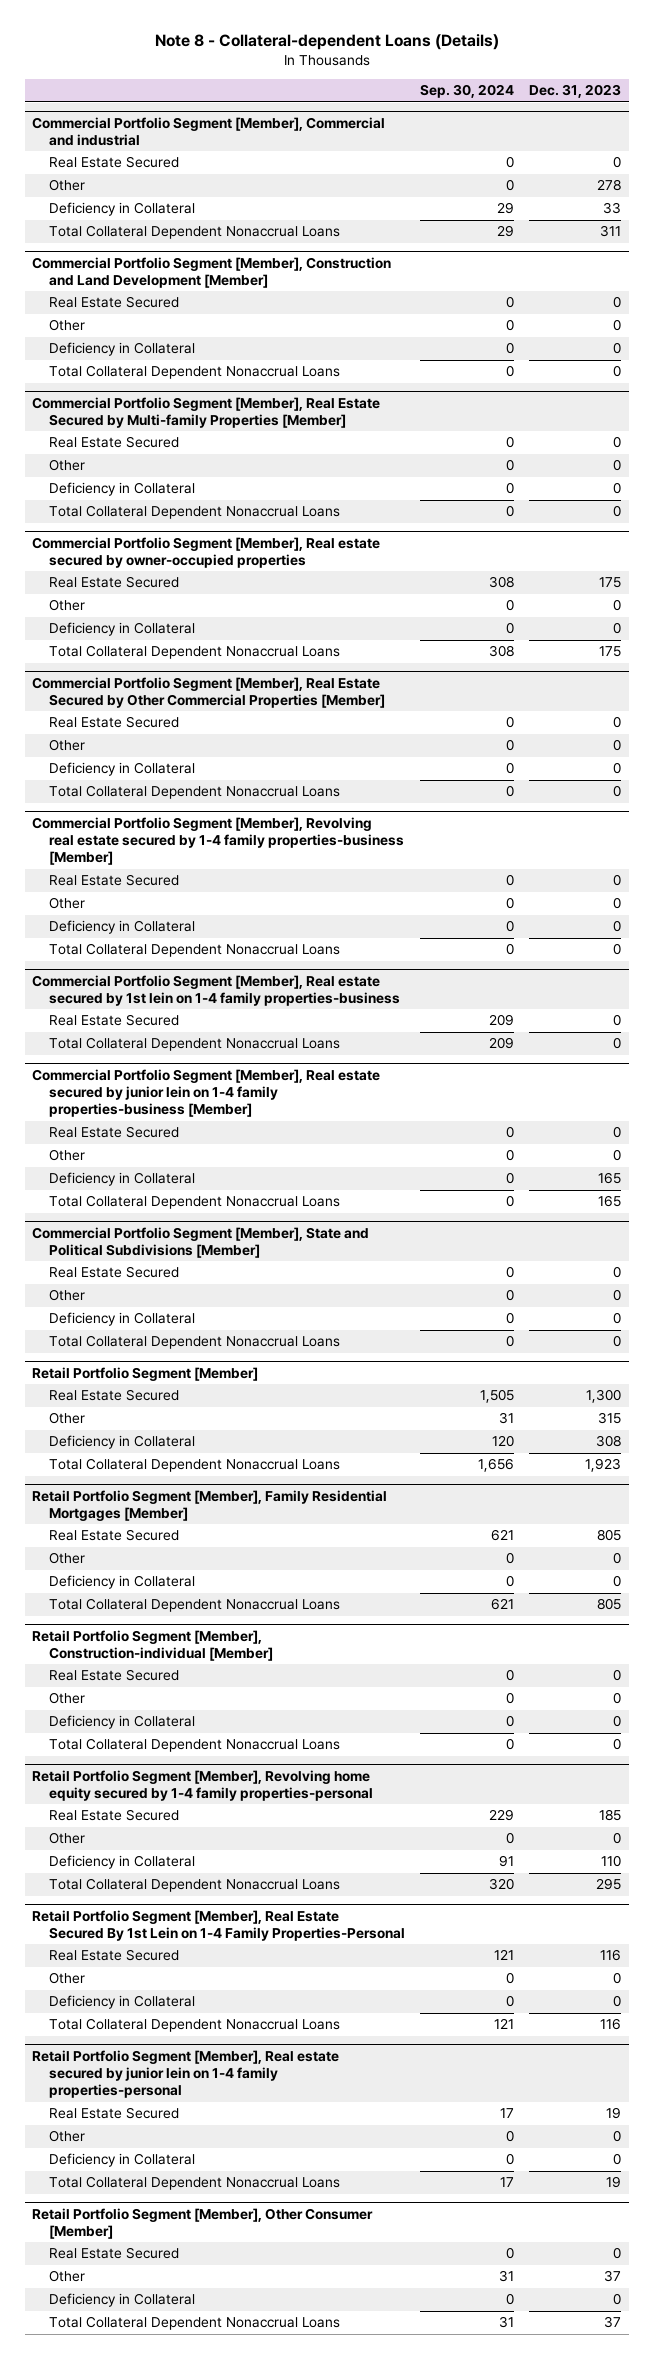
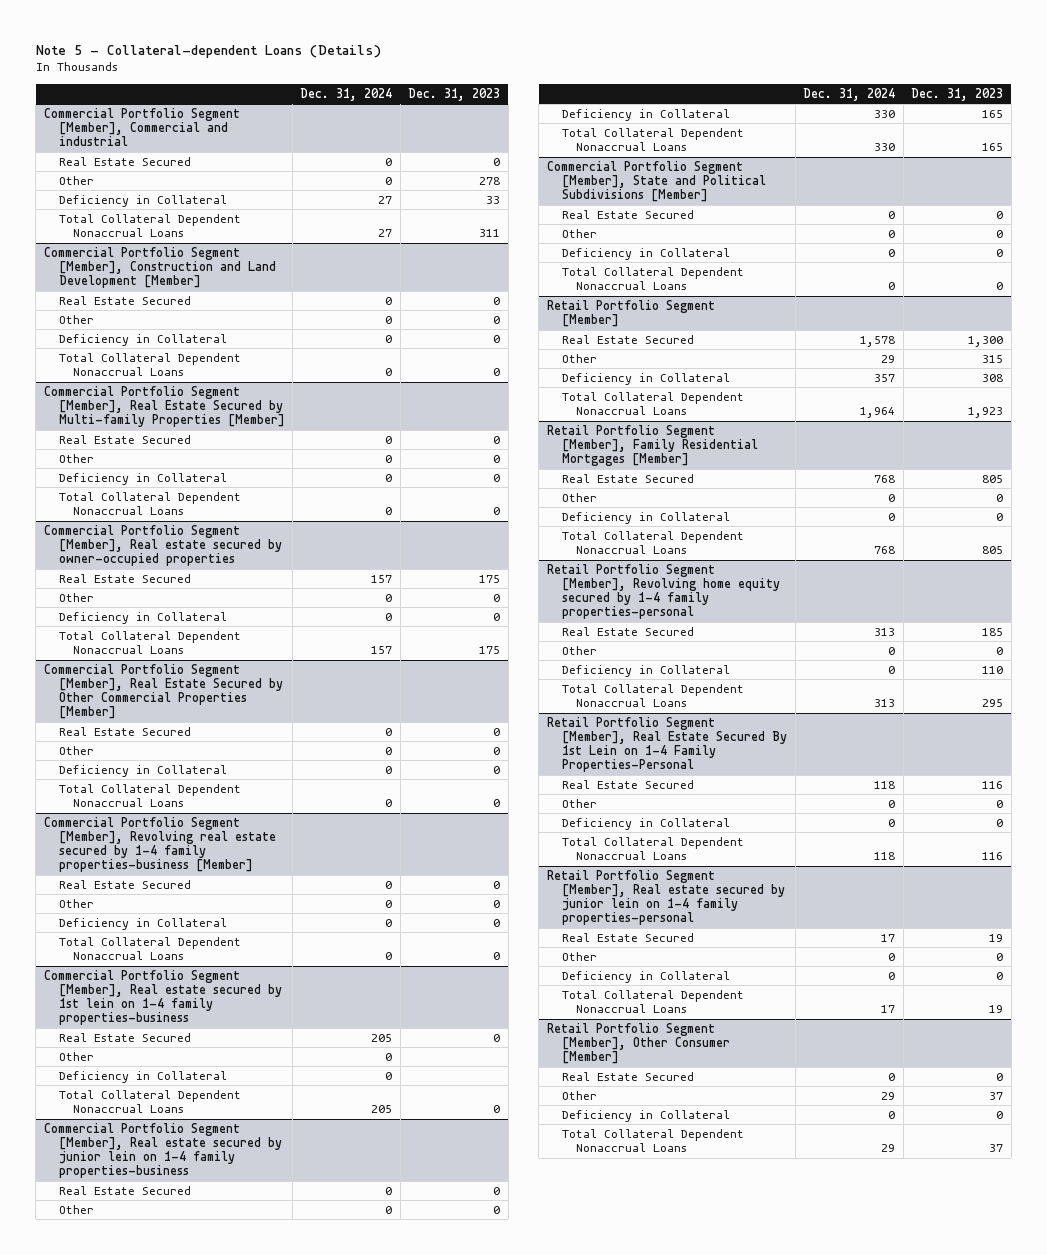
[154,34,499,51] Note 8 - Collateral-dependent Loans (Details) -> [35,44,381,58] Note 5 - Collateral-dependent Loans (Details)
[420,84,515,99] Sep. 30, 2024 -> none
none -> [300,87,393,101] Dec. 31, 2024
none -> [58,1051,94,1061] Other
none -> [58,1070,227,1083] Deficiency in Collateral
[32,1068,381,1118] Commercial Portfolio Segment [Member], Real estate secured by junior lein on 1-4 family properties-business [Member] -> [43,1122,282,1179] Commercial Portfolio Segment [Member], Real estate secured by junior lein on 1-4 family properties-business
[32,1629,274,1662] Retail Portfolio Segment [Member], Construction-individual [Member] -> none
[49,1669,180,1682] Real Estate Secured -> none
[49,1692,86,1705] Other -> none
[49,1715,196,1730] Deficiency in Collateral -> none
[49,1738,341,1753] Total Collateral Dependent Nonaccrual Loans -> none

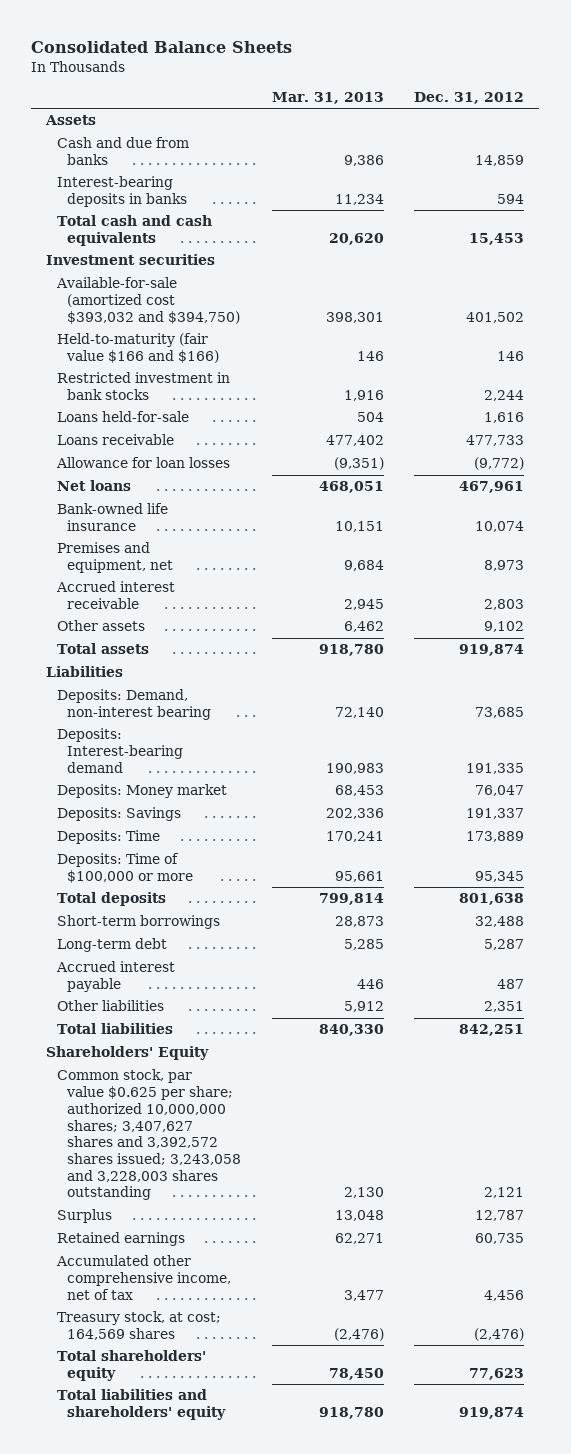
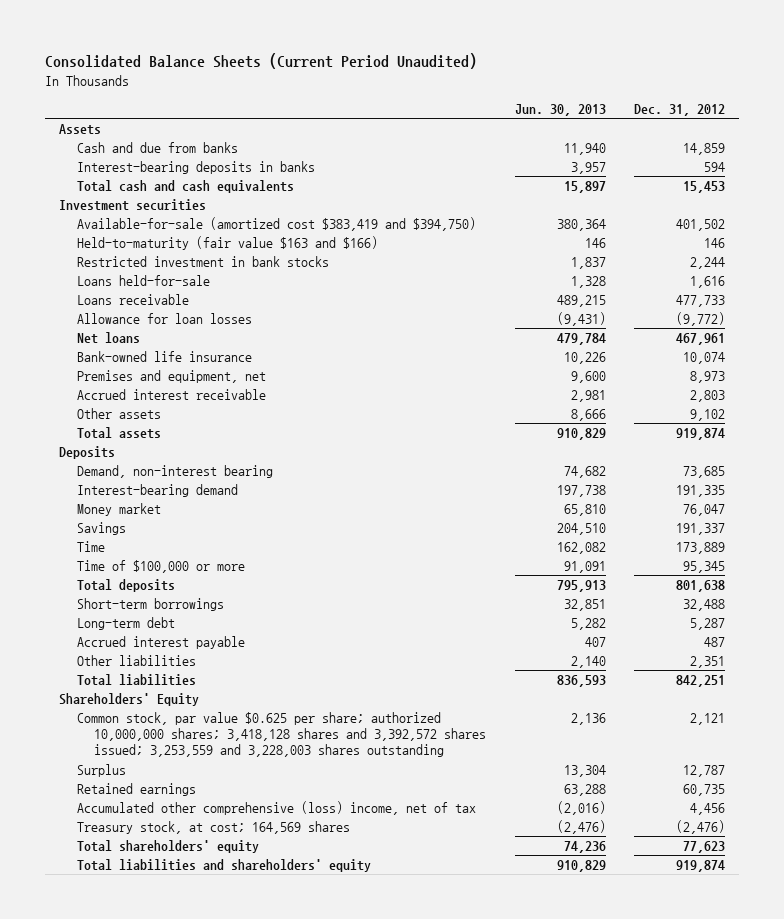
[31,40,293,53] Consolidated Balance Sheets -> [44,53,477,70] Consolidated Balance Sheets (Current Period Unaudited)
[271,92,384,105] Mar. 31, 2013 -> none
none -> [514,103,606,116] Jun. 30, 2013
[55,277,241,324] Available-for-sale (amortized cost $393,032 and $394,750) -> [76,217,476,232] Available-for-sale (amortized cost $383,419 and $394,750)
[56,333,220,364] Held-to-maturity (fair value $166 and $166) -> [76,236,378,251] Held-to-maturity (fair value $163 and $166)
[46,666,124,678] Liabilities -> none
none -> [58,446,115,460] Deposits
[56,689,212,721] Deposits: Demand, non-interest bearing -> [76,465,273,479] Demand, non-interest bearing
[56,728,184,773] Deposits: Interest-bearing demand -> [76,484,238,498] Interest-bearing demand
[56,784,227,799] Deposits: Money market -> [76,503,161,517] Money market
[56,807,181,822] Deposits: Savings -> [76,522,126,536] Savings
[56,830,160,845] Deposits: Time -> [76,541,105,553] Time
[56,853,194,884] Deposits: Time of $100,000 or more -> [76,560,245,574] Time of $100,000 or more
[56,1069,242,1201] Common stock, par value $0.625 per share; authorized 10,000,000 shares; 3,407,627 shares and 3,392,572 shares issued; 3,243,058 and 3,228,003 shares outstanding -> [76,712,487,758] Common stock, par value $0.625 per share; authorized 10,000,000 shares; 3,418,128 shares and 3,392,572 shares issued; 3,253,559 and 3,228,003 shares outstanding
[55,1255,232,1300] Accumulated other comprehensive income, net of tax -> [76,801,476,816] Accumulated other comprehensive (loss) income, net of tax

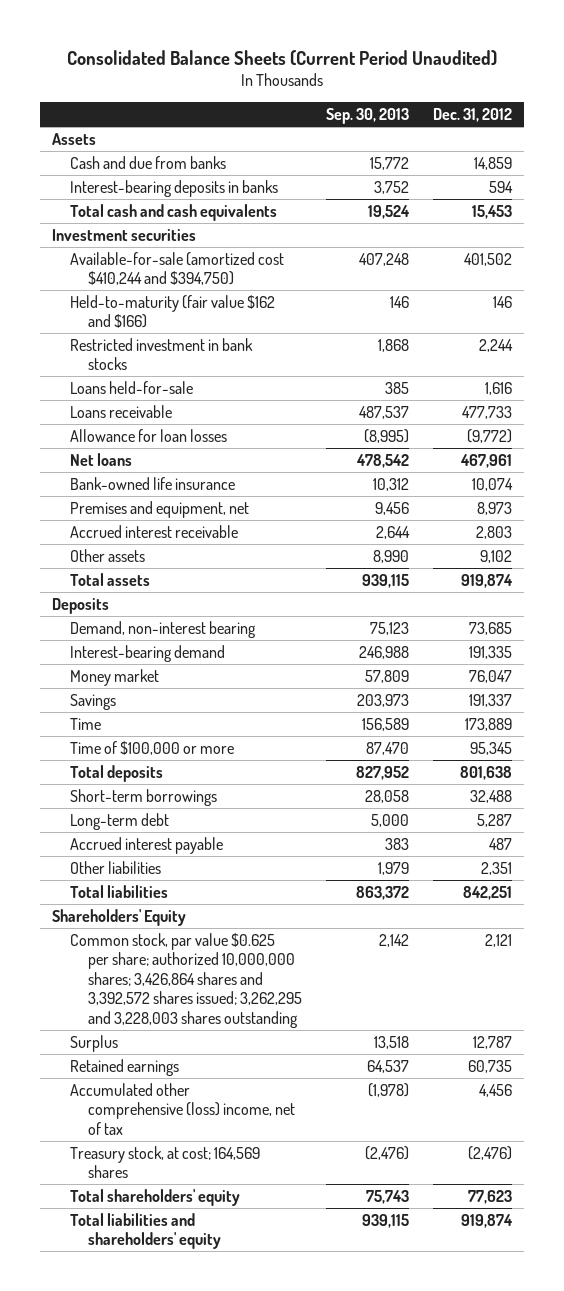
[514,103,606,116] Jun. 30, 2013 -> none
none -> [325,107,409,124] Sep. 30, 2013
[76,217,476,232] Available-for-sale (amortized cost $383,419 and $394,750) -> [69,251,284,286] Available-for-sale (amortized cost $410,244 and $394,750)
[76,236,378,251] Held-to-maturity (fair value $163 and $166) -> [69,294,275,329] Held-to-maturity (fair value $162 and $166)
[76,712,487,758] Common stock, par value $0.625 per share; authorized 10,000,000 shares; 3,418,128 shares and 3,392,572 shares issued; 3,253,559 and 3,228,003 shares outstanding -> [69,932,302,1028] Common stock, par value $0.625 per share; authorized 10,000,000 shares; 3,426,864 shares and 3,392,572 shares issued; 3,262,295 and 3,228,003 shares outstanding

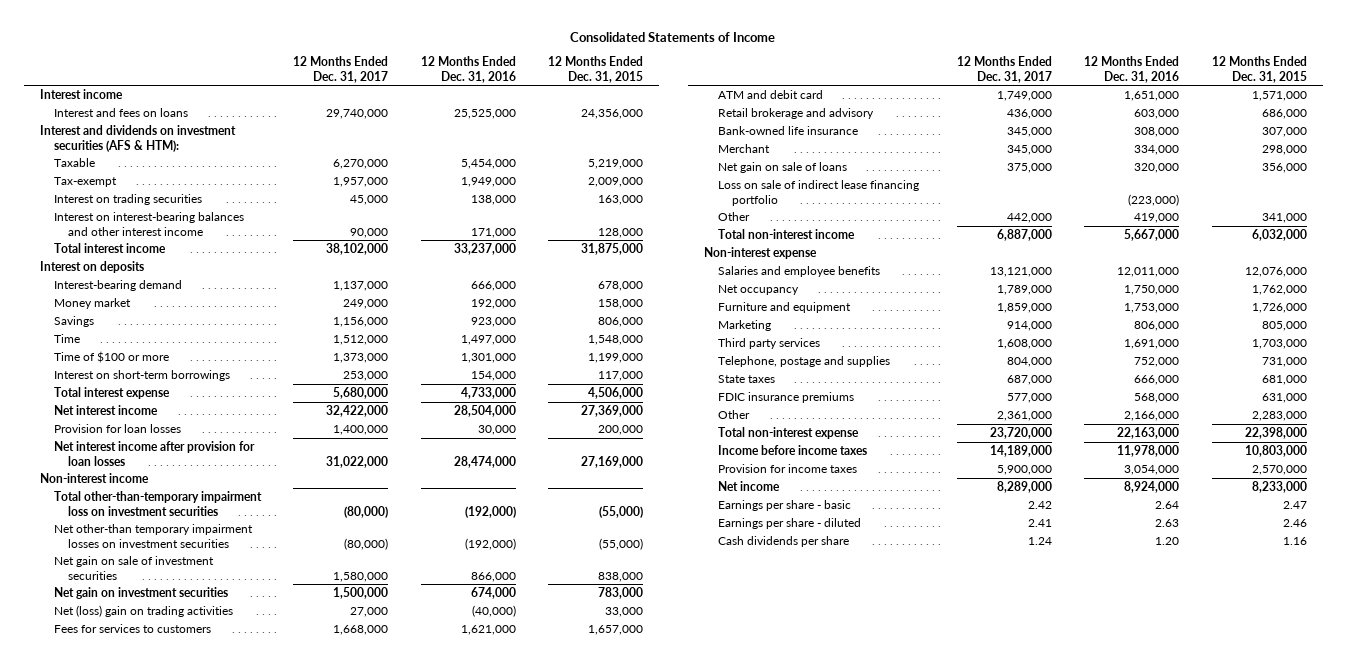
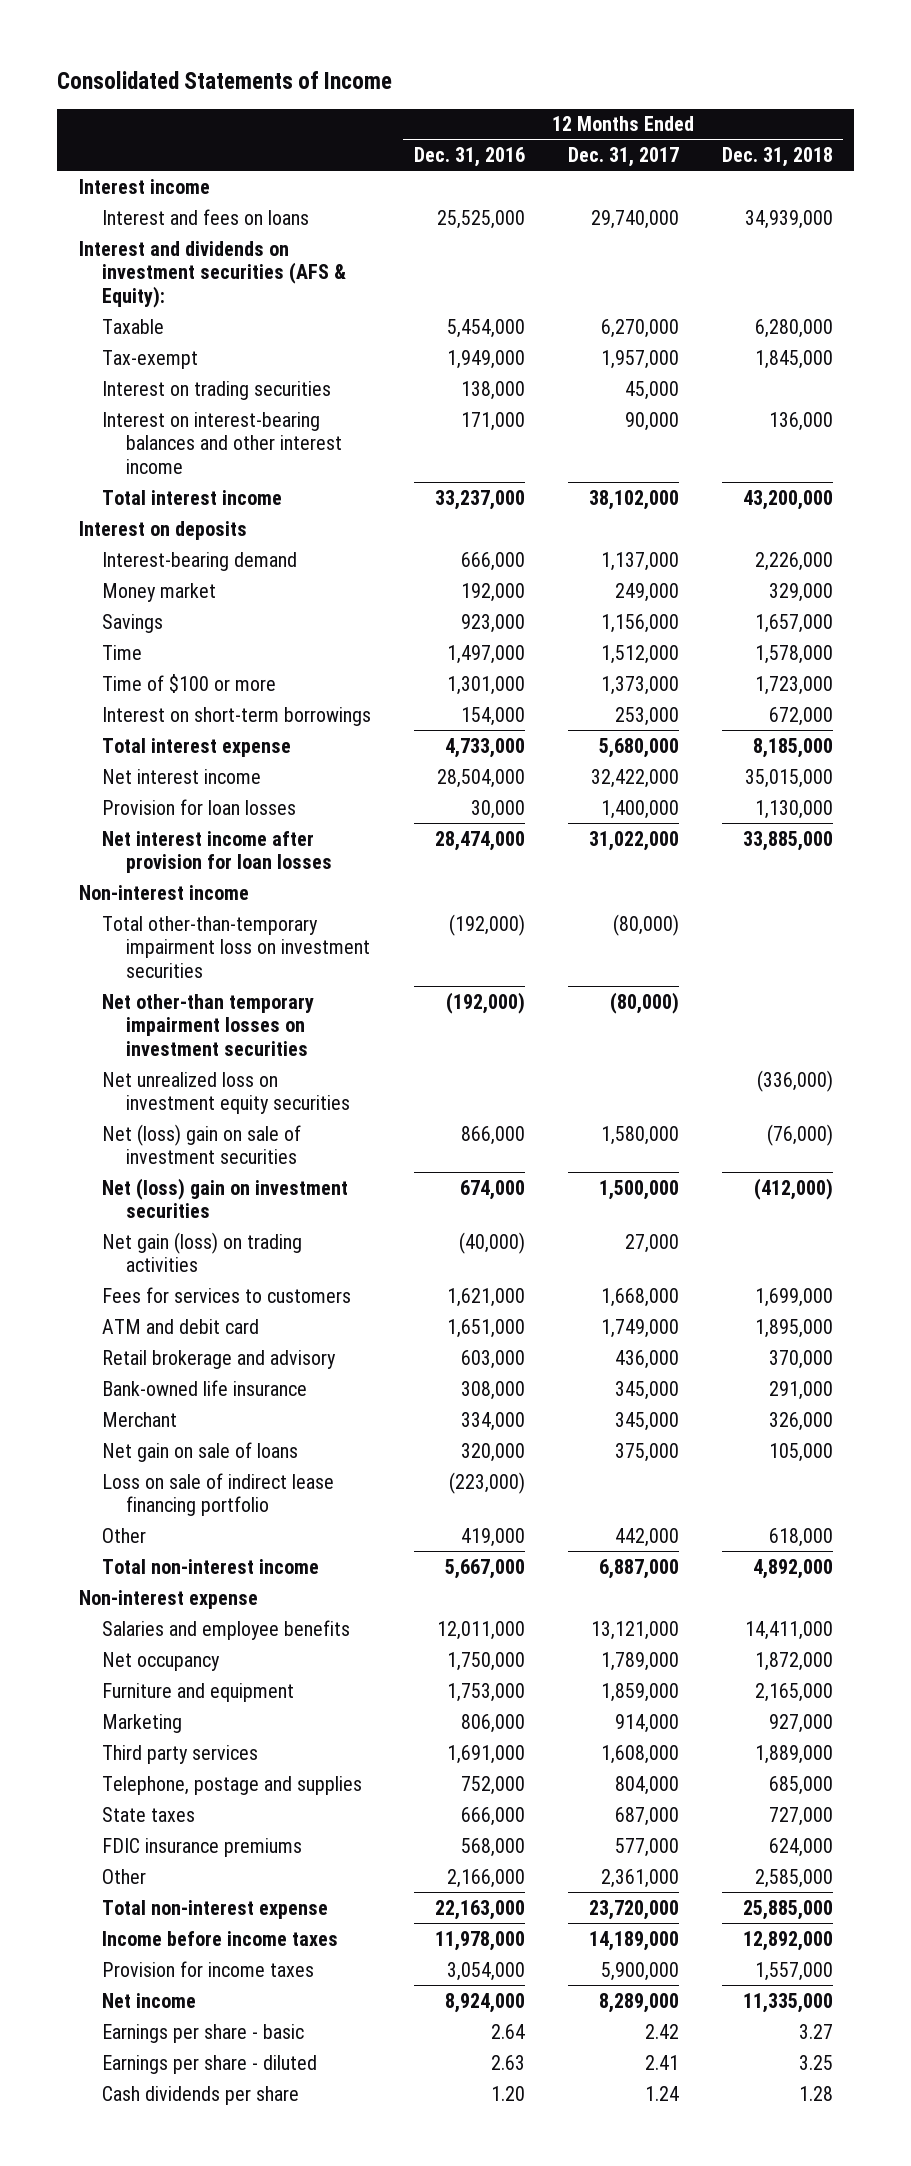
[547,56,643,83] 12 Months Ended Dec. 31, 2015 -> none
none -> [721,147,833,168] Dec. 31, 2018
[40,124,237,152] Interest and dividends on investment securities (AFS & HTM): -> [78,240,347,308] Interest and dividends on investment securities (AFS & Equity):
none -> [102,1071,350,1115] Net unrealized loss on investment equity securities
[54,555,215,580] Net gain on sale of investment securities -> [102,1123,302,1165] Net (loss) gain on sale of investment securities
[54,586,229,599] Net gain on investment securities -> [102,1177,349,1219] Net (loss) gain on investment securities
[54,604,234,617] Net (loss) gain on trading activities -> [102,1231,303,1273] Net gain (loss) on trading activities

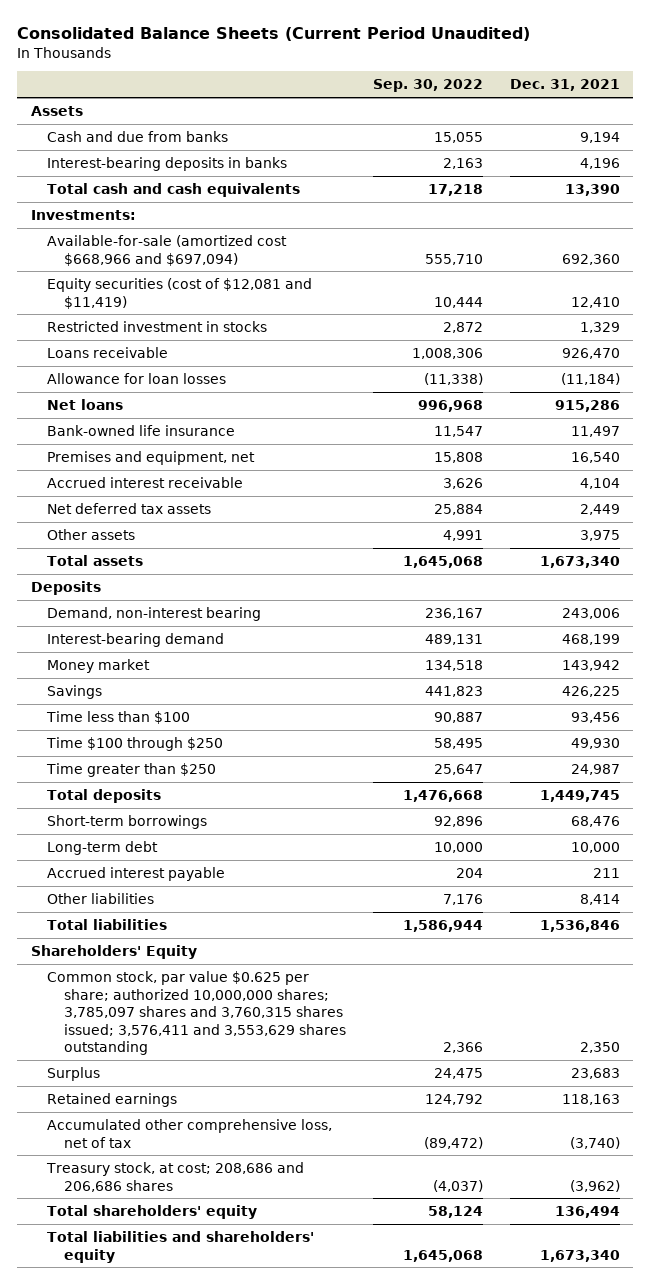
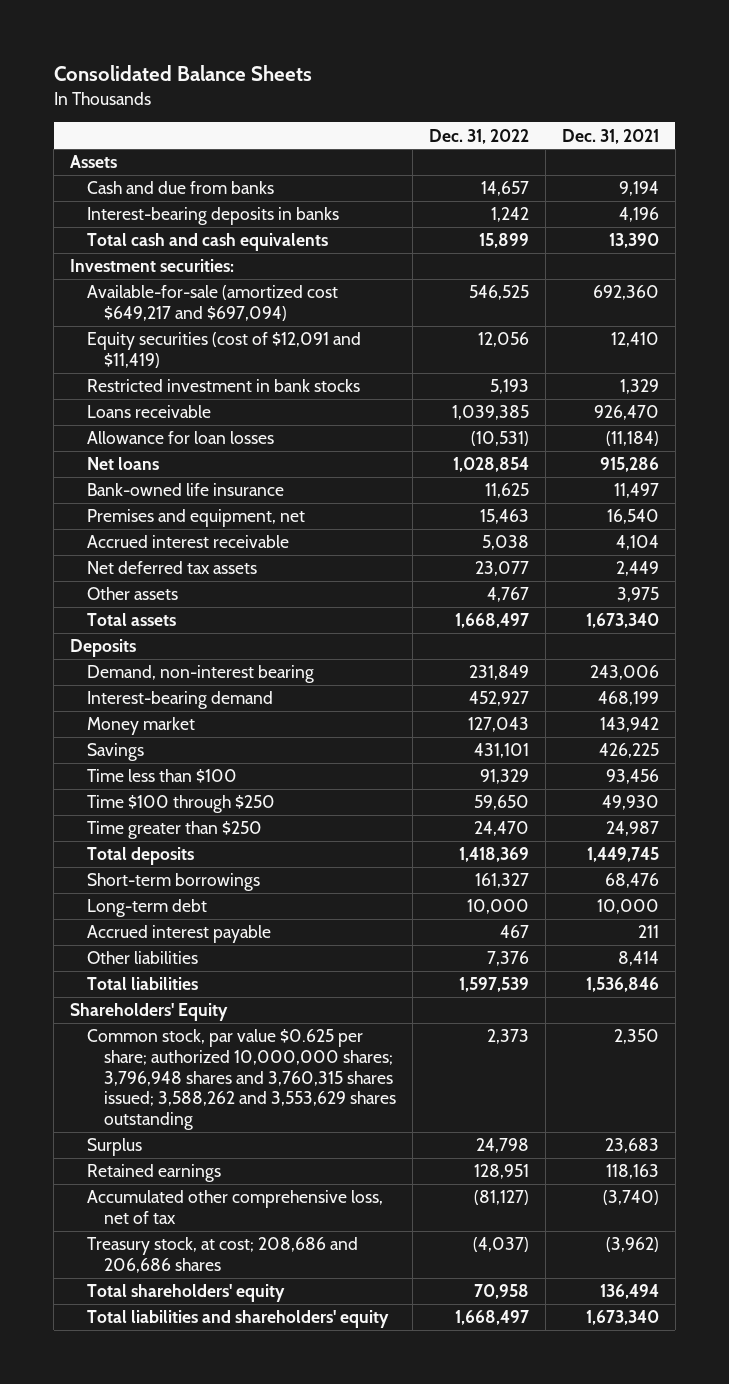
[17,26,531,41] Consolidated Balance Sheets (Current Period Unaudited) -> [53,64,312,81] Consolidated Balance Sheets
[372,79,483,93] Sep. 30, 2022 -> none
none -> [428,128,529,144] Dec. 31, 2022
[30,209,136,220] Investments: -> [70,259,235,273] Investment securities:
[47,234,288,266] Available-for-sale (amortized cost $668,966 and $697,094) -> [86,285,338,321] Available-for-sale (amortized cost $649,217 and $697,094)
[47,277,313,309] Equity securities (cost of $12,081 and $11,419) -> [86,332,361,368] Equity securities (cost of $12,091 and $11,419)
[47,320,268,332] Restricted investment in stocks -> [86,379,360,393] Restricted investment in bank stocks
[47,970,346,1056] Common stock, par value $0.625 per share; authorized 10,000,000 shares; 3,785,097 shares and 3,760,315 shares issued; 3,576,411 and 3,553,629 shares outstanding -> [86,1029,396,1130] Common stock, par value $0.625 per share; authorized 10,000,000 shares; 3,796,948 shares and 3,760,315 shares issued; 3,588,262 and 3,553,629 shares outstanding

